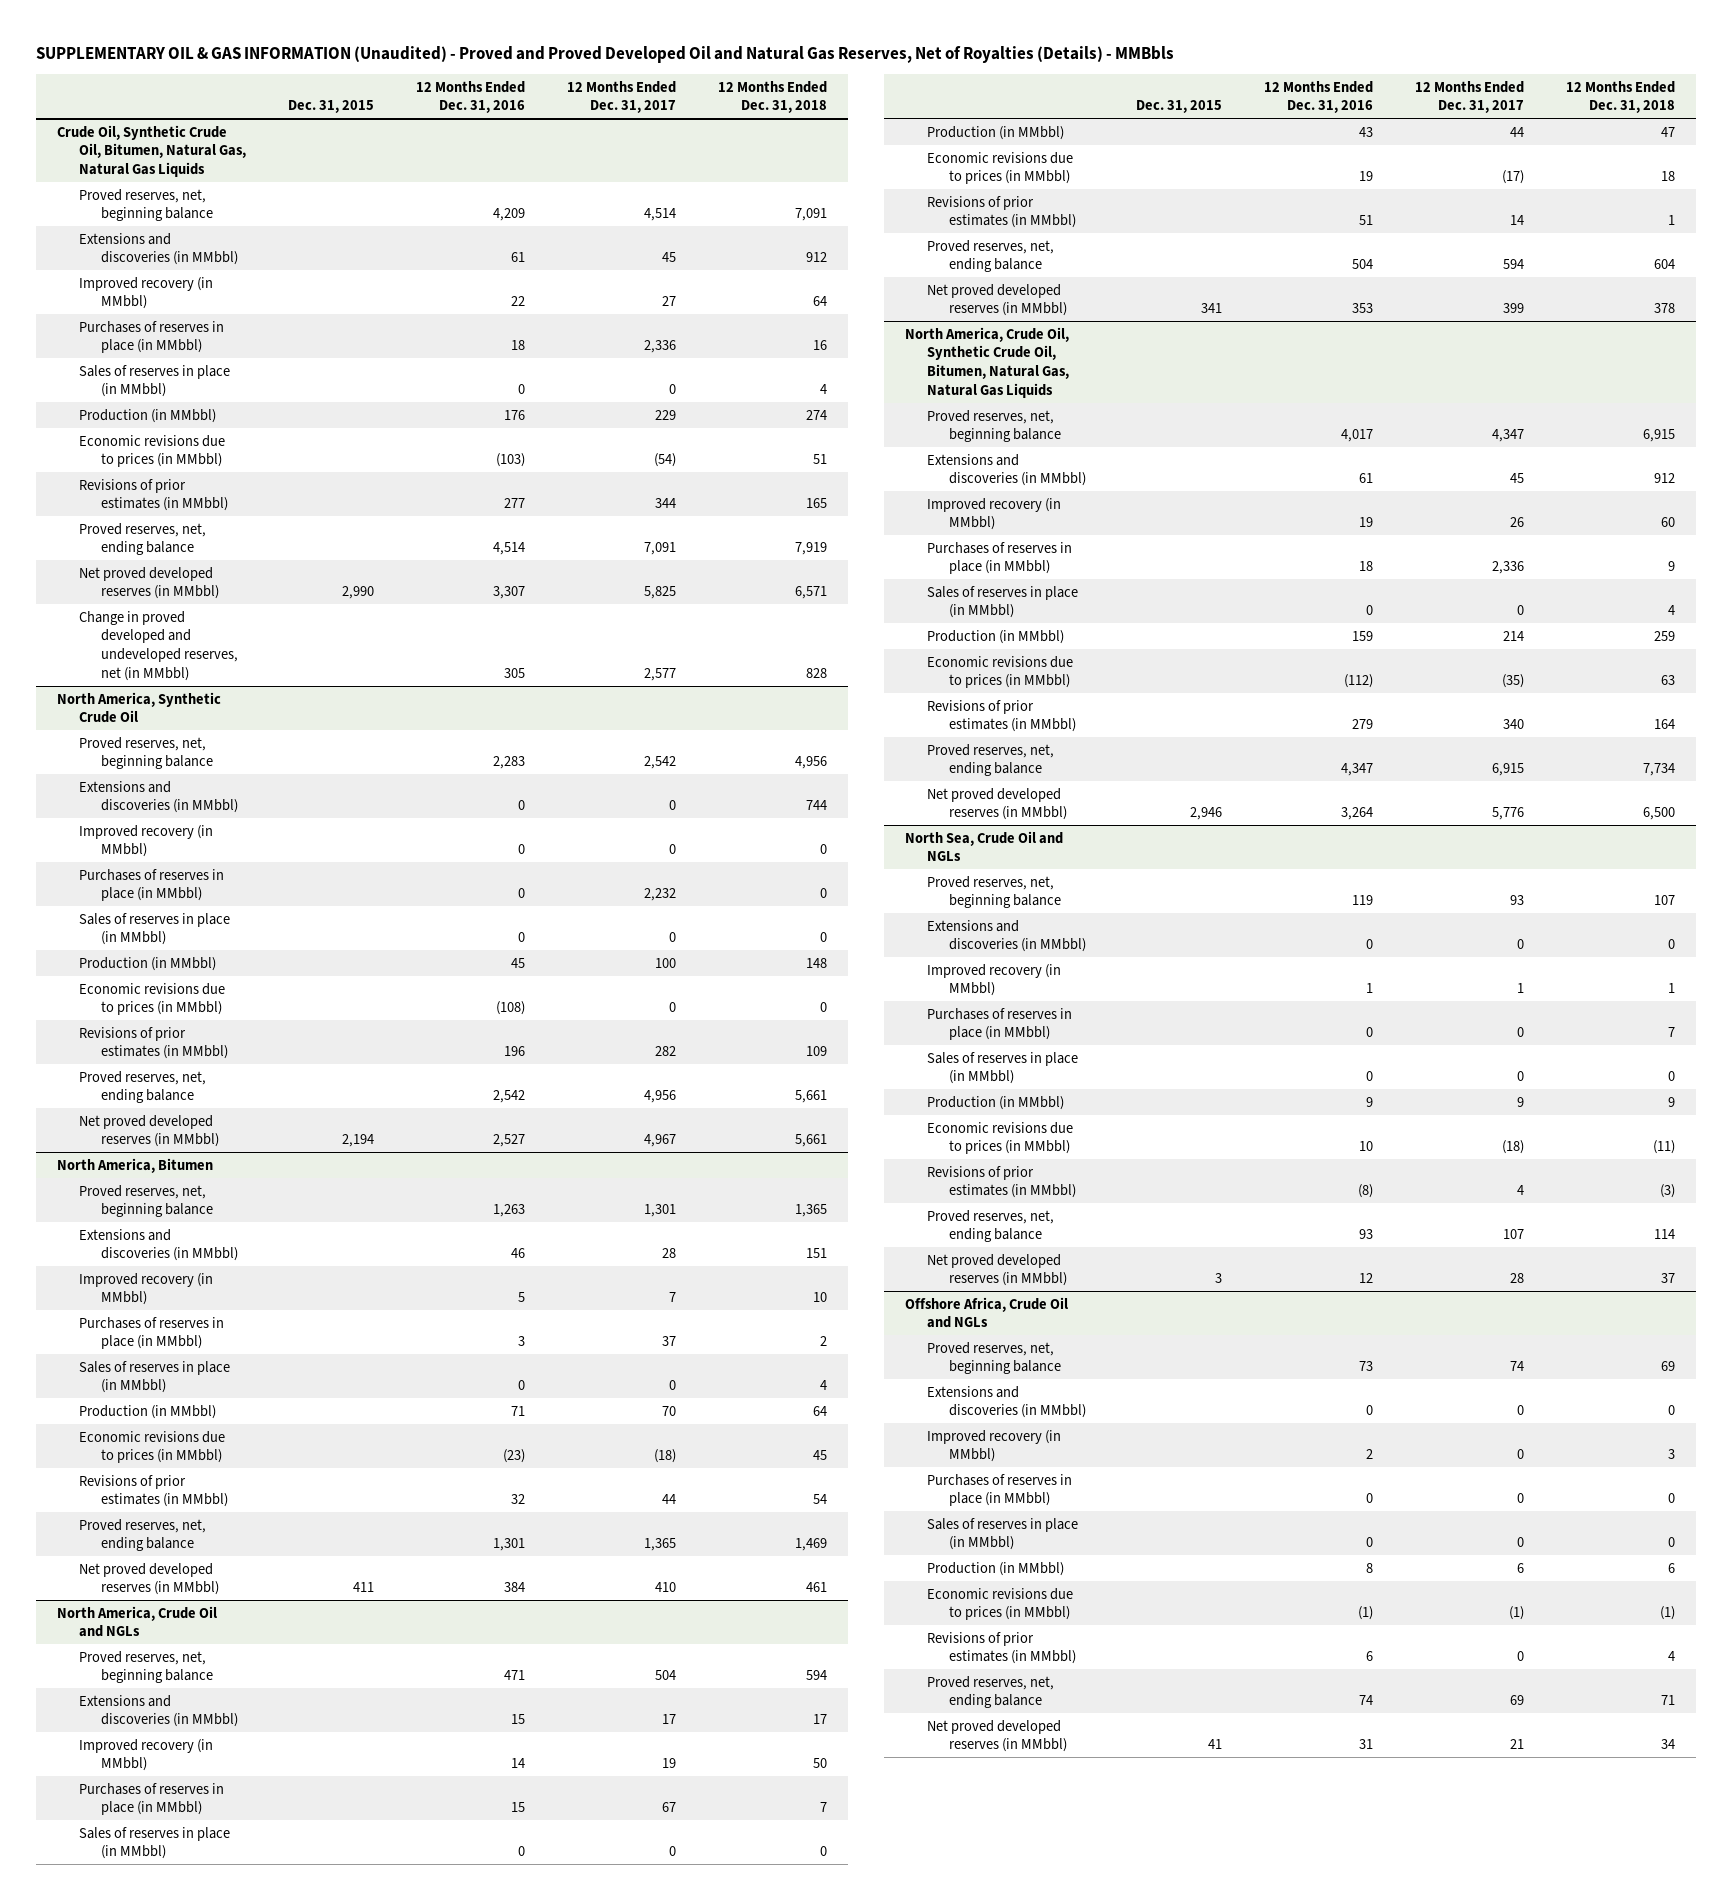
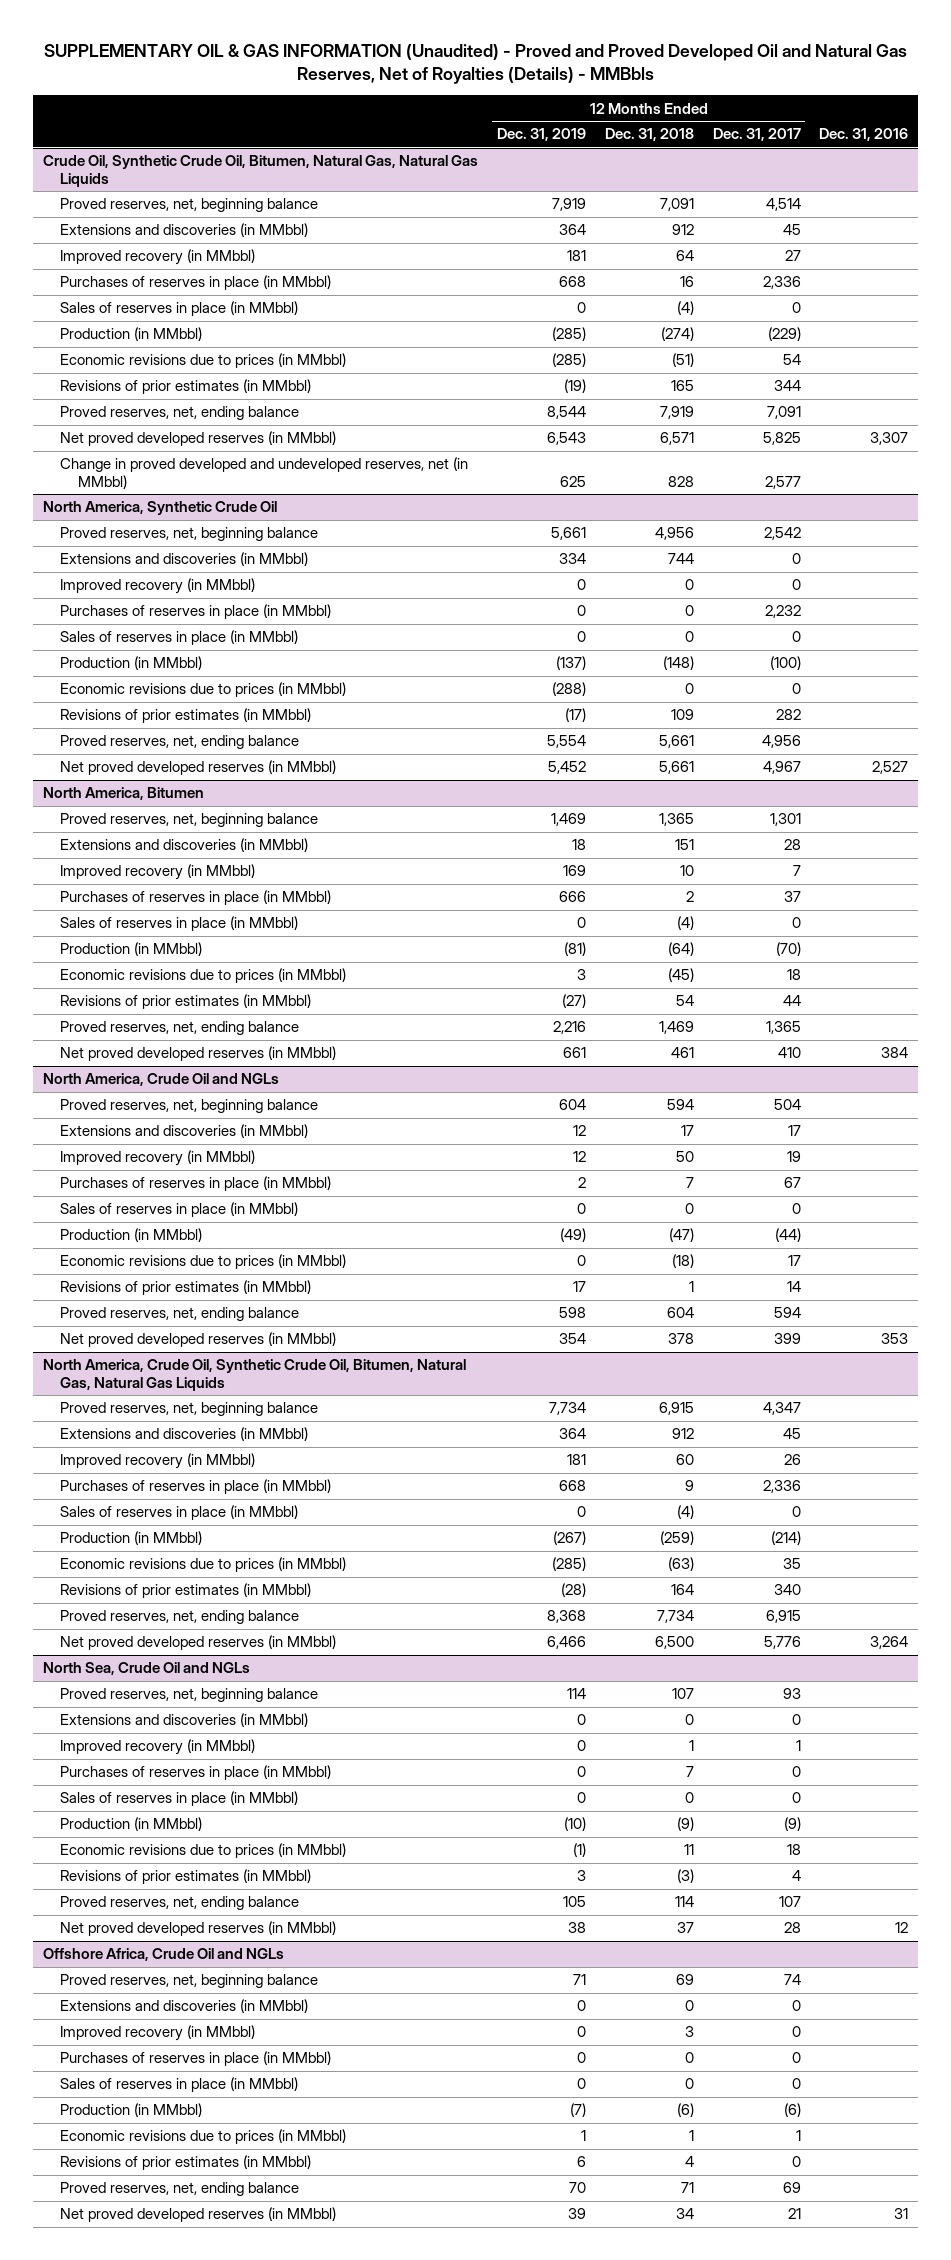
[288,100,375,114] Dec. 31, 2015 -> none
[416,80,526,114] 12 Months Ended Dec. 31, 2016 -> none
none -> [496,128,586,142] Dec. 31, 2019
none -> [819,128,909,142] Dec. 31, 2016
[819,384,827,395] 4 -> [676,301,694,316] (4)
[654,409,676,420] 229 -> [767,327,801,342] (229)
[805,409,827,420] 274 -> [660,327,694,342] (274)
[653,453,676,468] (54) -> [782,354,801,366] 54
[812,454,827,465] 51 -> [671,353,694,368] (51)
[654,957,676,968] 100 -> [769,656,801,671] (100)
[805,957,827,968] 148 -> [662,656,694,671] (148)
[819,1380,827,1391] 4 -> [676,916,694,931] (4)
[661,1405,676,1416] 70 -> [775,942,801,957] (70)
[812,1405,827,1416] 64 -> [667,942,694,957] (64)
[653,1449,676,1464] (18) -> [786,969,801,981] 18
[812,1450,827,1461] 45 -> [667,968,694,983] (45)
[1509,126,1524,137] 44 -> [774,1228,801,1243] (44)
[1660,126,1675,137] 47 -> [668,1228,694,1243] (47)
[1501,170,1524,185] (17) -> [787,1255,801,1267] 17
[1660,171,1675,182] 18 -> [671,1254,694,1269] (18)
[1667,605,1675,616] 4 -> [676,1505,694,1520] (4)
[1502,630,1524,641] 214 -> [770,1531,801,1546] (214)
[1653,630,1675,641] 259 -> [659,1531,694,1546] (259)
[1501,674,1524,689] (35) -> [782,1558,801,1570] 35
[1660,675,1675,686] 63 -> [667,1557,694,1572] (63)
[1516,1096,1524,1107] 9 -> [783,1817,801,1832] (9)
[1667,1096,1675,1107] 9 -> [676,1817,694,1832] (9)
[1501,1140,1524,1155] (18) -> [786,1844,801,1856] 18
[1652,1140,1675,1155] (11) -> [683,1844,694,1856] 11
[1516,1562,1524,1573] 6 -> [783,2103,801,2118] (6)
[1667,1562,1675,1573] 6 -> [676,2103,694,2118] (6)
[1508,1606,1524,1621] (1) -> [795,2130,801,2142] 1
[1659,1606,1675,1621] (1) -> [688,2130,694,2142] 1

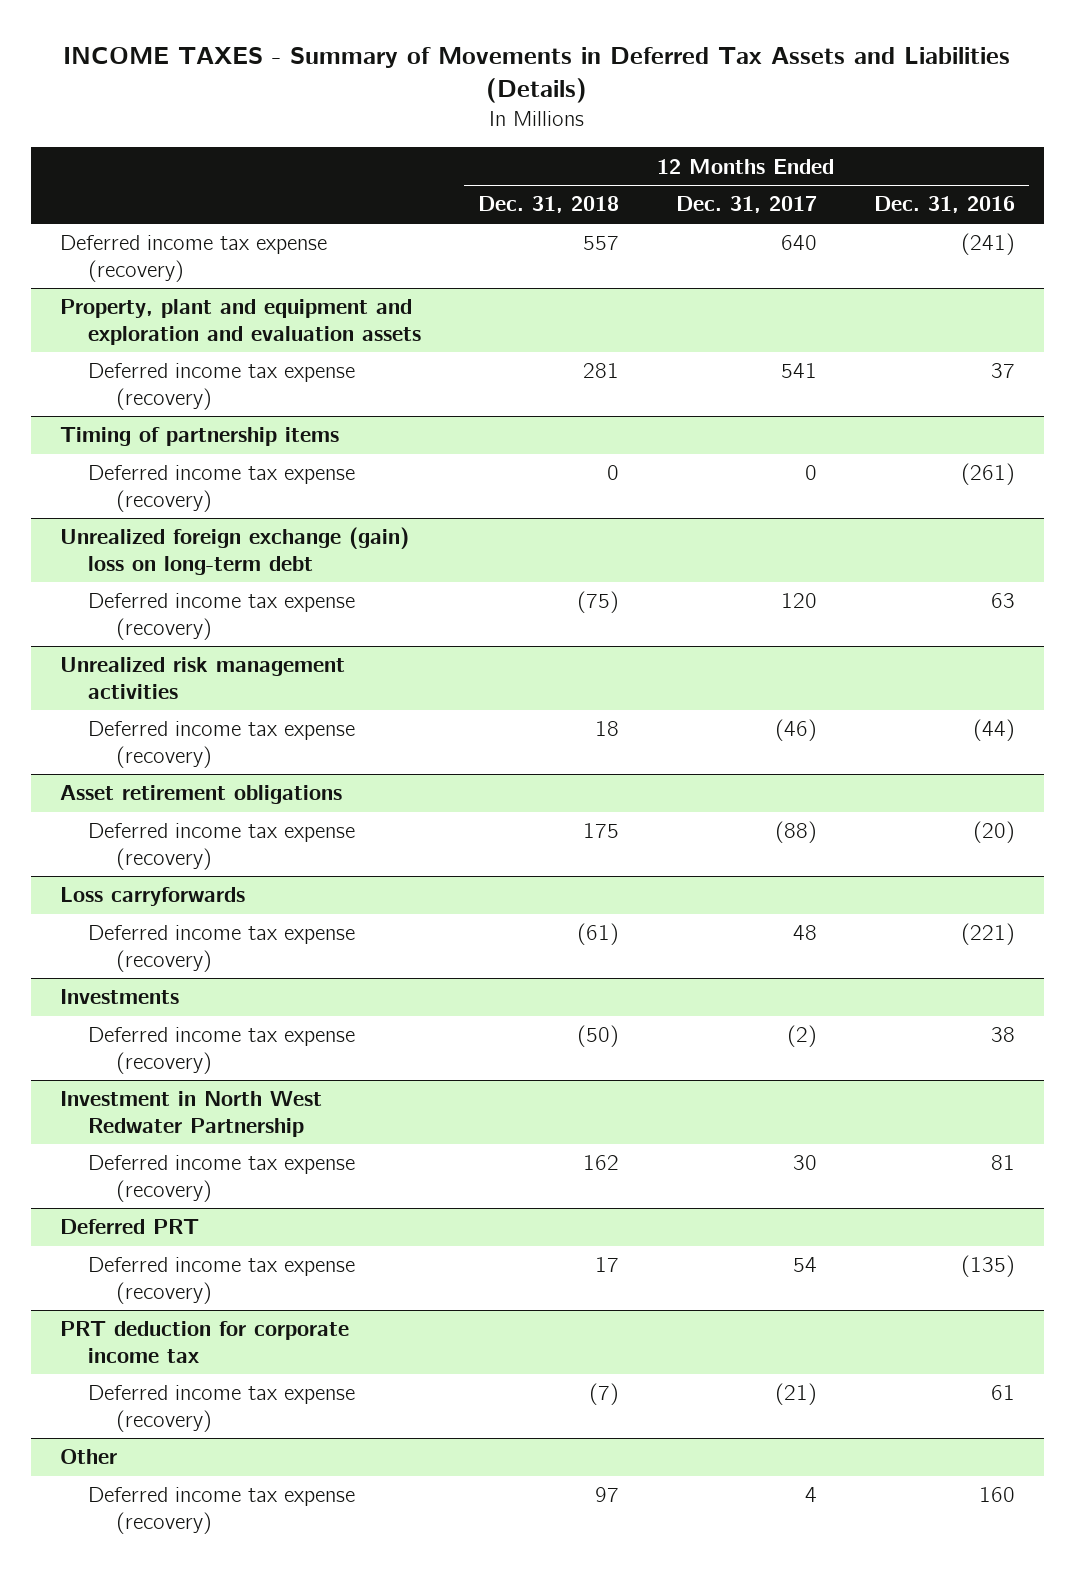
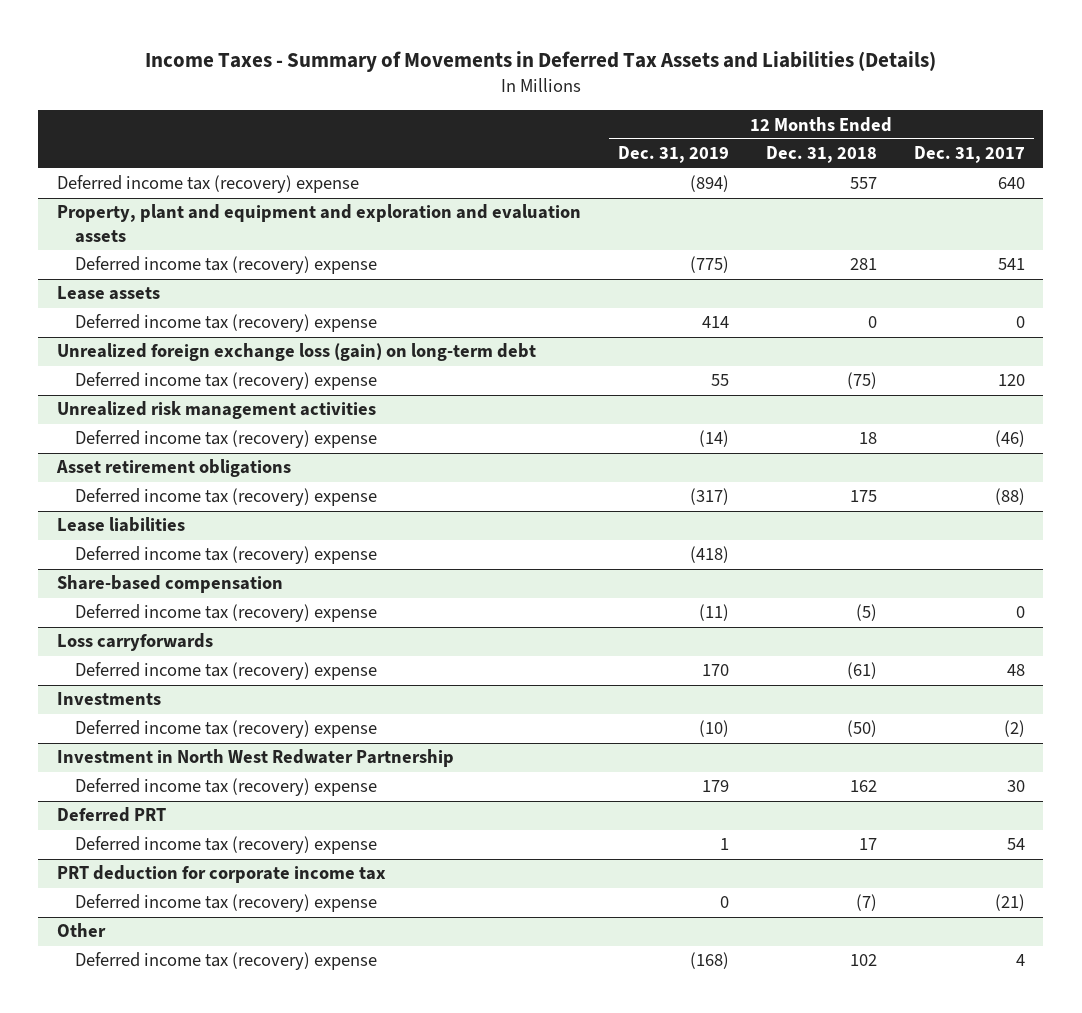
[63,47,1011,104] INCOME TAXES - Summary of Movements in Deferred Tax Assets and Liabilities (Details) -> [144,50,936,72] Income Taxes - Summary of Movements in Deferred Tax Assets and Liabilities (Details)
[874,196,1016,214] Dec. 31, 2016 -> none
none -> [617,146,729,164] Dec. 31, 2019
[59,235,327,282] Deferred income tax expense (recovery) -> [56,175,359,194] Deferred income tax (recovery) expense
[87,363,355,410] Deferred income tax expense (recovery) -> [75,256,378,275] Deferred income tax (recovery) expense
[59,427,339,447] Timing of partnership items -> [56,286,160,301] Lease assets
[87,465,355,512] Deferred income tax expense (recovery) -> [75,314,378,333] Deferred income tax (recovery) expense
[59,527,409,575] Unrealized foreign exchange (gain) loss on long-term debt -> [56,343,536,362] Unrealized foreign exchange loss (gain) on long-term debt
[87,593,355,640] Deferred income tax expense (recovery) -> [75,372,378,391] Deferred income tax (recovery) expense
[87,721,355,768] Deferred income tax expense (recovery) -> [75,430,378,449] Deferred income tax (recovery) expense
[87,823,355,870] Deferred income tax expense (recovery) -> [75,488,378,507] Deferred income tax (recovery) expense
none -> [56,517,185,533] Lease liabilities
none -> [75,546,378,565] Deferred income tax (recovery) expense
none -> [56,575,283,594] Share-based compensation
none -> [75,604,378,623] Deferred income tax (recovery) expense
[87,925,355,972] Deferred income tax expense (recovery) -> [75,662,378,681] Deferred income tax (recovery) expense
[87,1027,355,1074] Deferred income tax expense (recovery) -> [75,720,378,739] Deferred income tax (recovery) expense
[87,1155,355,1202] Deferred income tax expense (recovery) -> [75,778,378,797] Deferred income tax (recovery) expense
[87,1257,355,1304] Deferred income tax expense (recovery) -> [75,836,378,855] Deferred income tax (recovery) expense
[87,1385,355,1432] Deferred income tax expense (recovery) -> [75,894,378,913] Deferred income tax (recovery) expense
[87,1487,355,1534] Deferred income tax expense (recovery) -> [75,952,378,971] Deferred income tax (recovery) expense
[594,1487,619,1503] 97 -> [849,954,877,967] 102

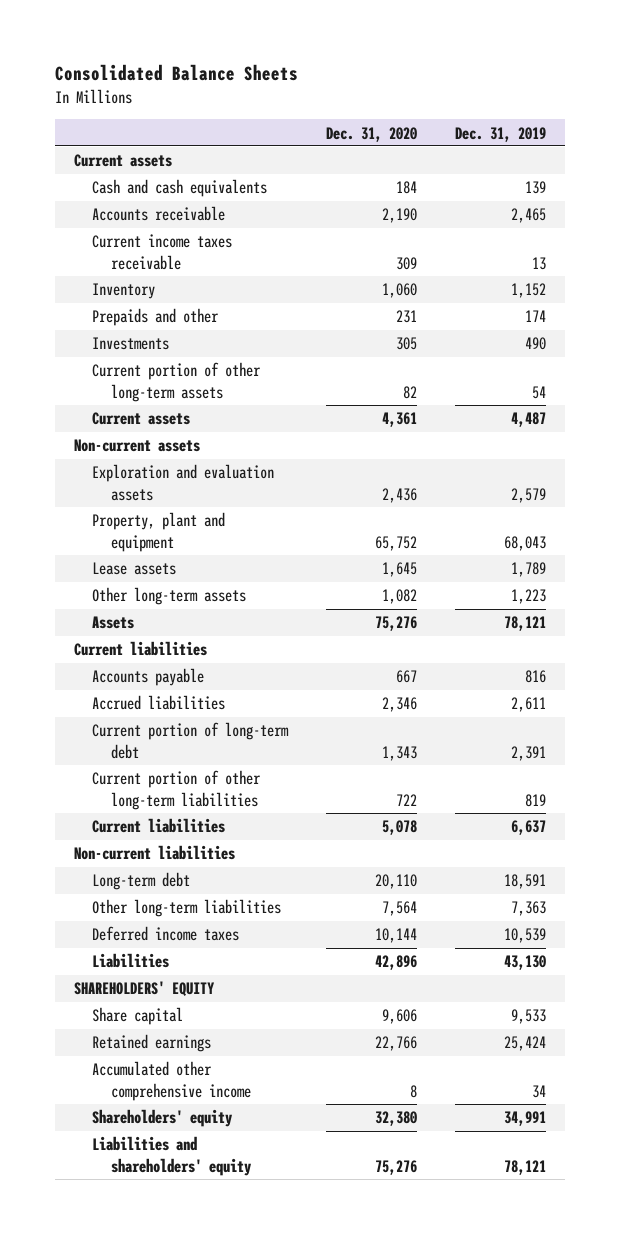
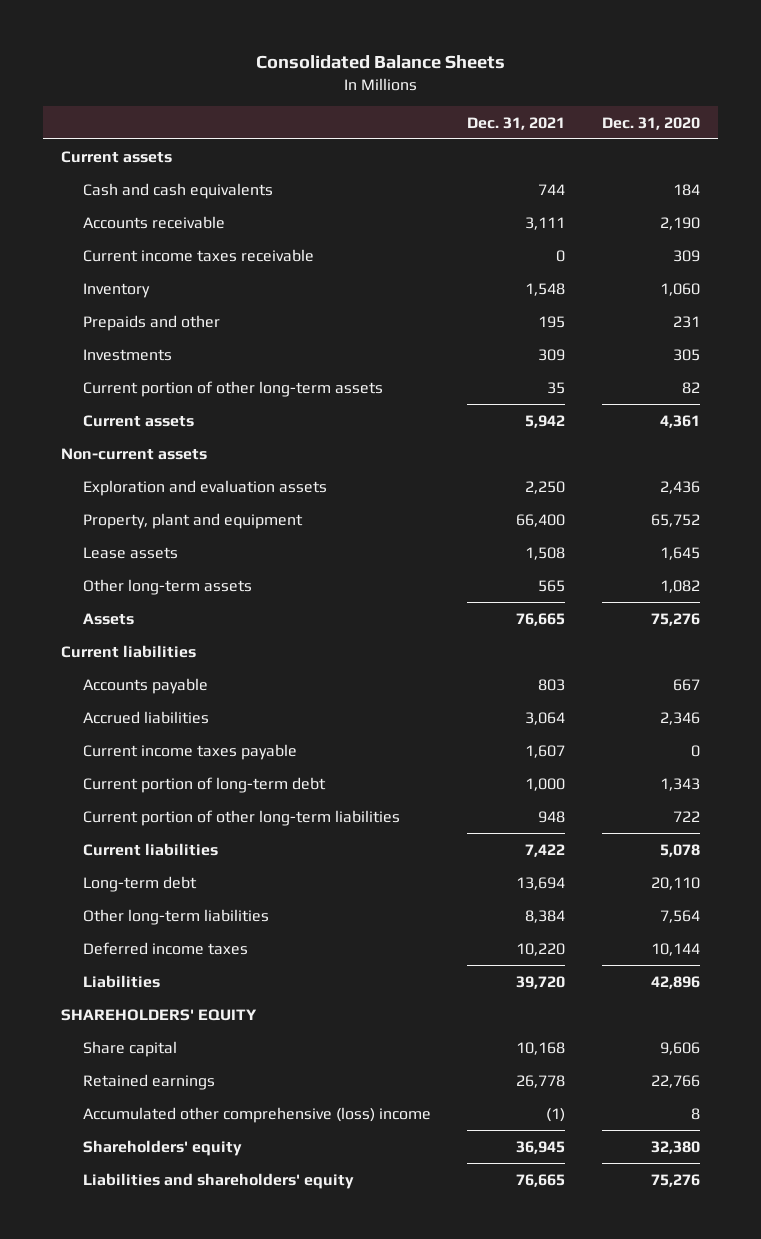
[455,126,547,142] Dec. 31, 2019 -> none
none -> [467,116,566,130] Dec. 31, 2021
none -> [82,743,297,760] Current income taxes payable
[73,845,235,861] Non-current liabilities -> none
[92,1061,252,1101] Accumulated other comprehensive income -> [82,1106,431,1123] Accumulated other comprehensive (loss) income

